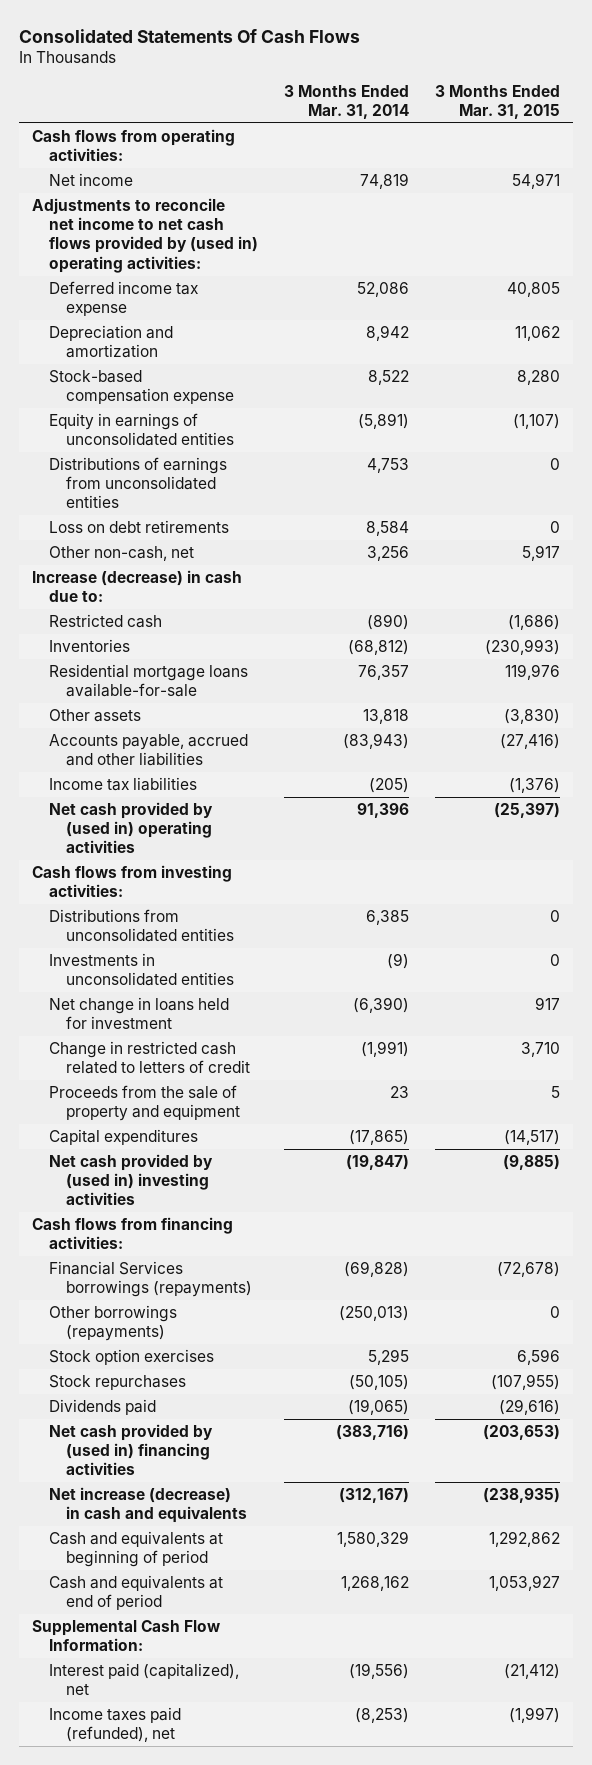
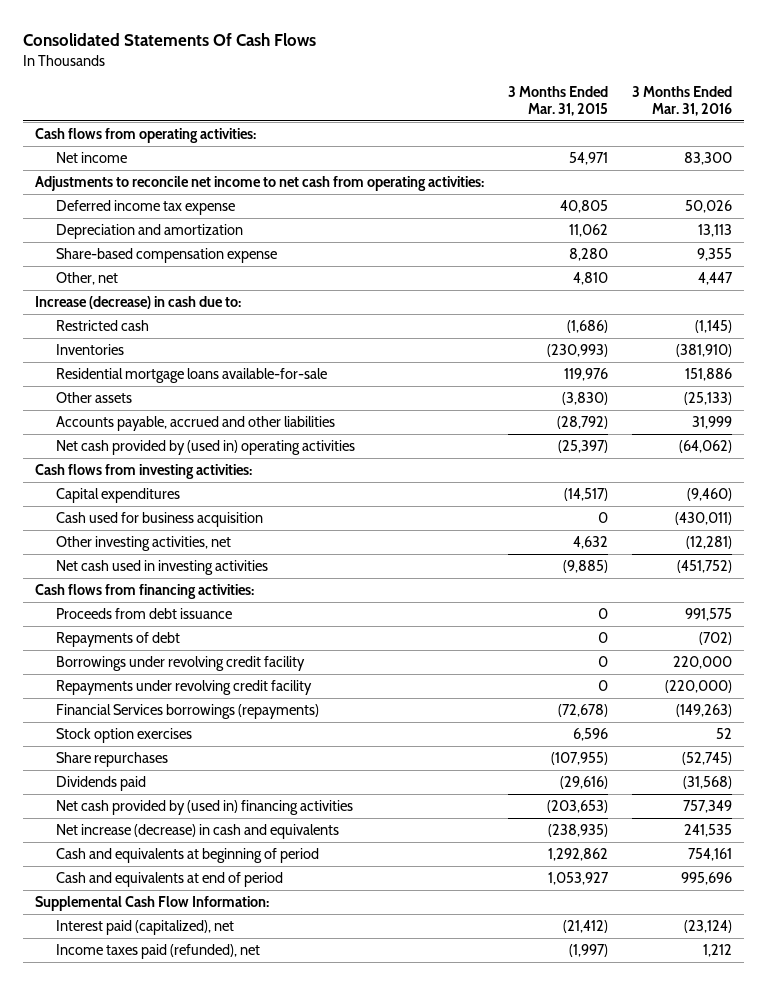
[284,84,410,120] 3 Months Ended Mar. 31, 2014 -> none
none -> [631,86,732,117] 3 Months Ended Mar. 31, 2016
[31,198,258,273] Adjustments to reconcile net income to net cash flows provided by (used in) operating activities: -> [35,175,485,191] Adjustments to reconcile net income to net cash from operating activities:
[48,413,235,447] Equity in earnings of unconsolidated entities -> none
[48,457,227,509] Distributions of earnings from unconsolidated entities -> none
[48,520,229,534] Loss on debt retirements -> none
[48,370,235,405] Stock-based compensation expense -> [56,247,278,263] Share-based compensation expense
[48,546,194,562] Other non-cash, net -> [56,271,119,285] Other, net
[522,545,561,562] 5,917 -> [572,271,608,285] 4,810
[48,777,197,792] Income tax liabilities -> none
[500,734,561,750] (27,416) -> [556,415,608,429] (28,792)
[48,909,235,943] Distributions from unconsolidated entities -> none
[48,953,235,987] Investments in unconsolidated entities -> none
[48,997,229,1030] Net change in loans held for investment -> none
[48,1041,251,1075] Change in restricted cash related to letters of credit -> none
[48,1085,241,1122] Proceeds from the sale of property and equipment -> none
none -> [56,511,264,527] Cash used for business acquisition
none -> [56,535,232,551] Other investing activities, net
[48,1154,213,1206] Net cash provided by (used in) investing activities -> [56,559,269,575] Net cash used in investing activities
none -> [56,607,233,619] Proceeds from debt issuance
none -> [56,631,181,647] Repayments of debt
none -> [56,655,306,671] Borrowings under revolving credit facility
none -> [56,679,313,695] Repayments under revolving credit facility
[48,1305,177,1342] Other borrowings (repayments) -> none
[48,1375,186,1391] Stock repurchases -> [56,751,169,767] Share repurchases

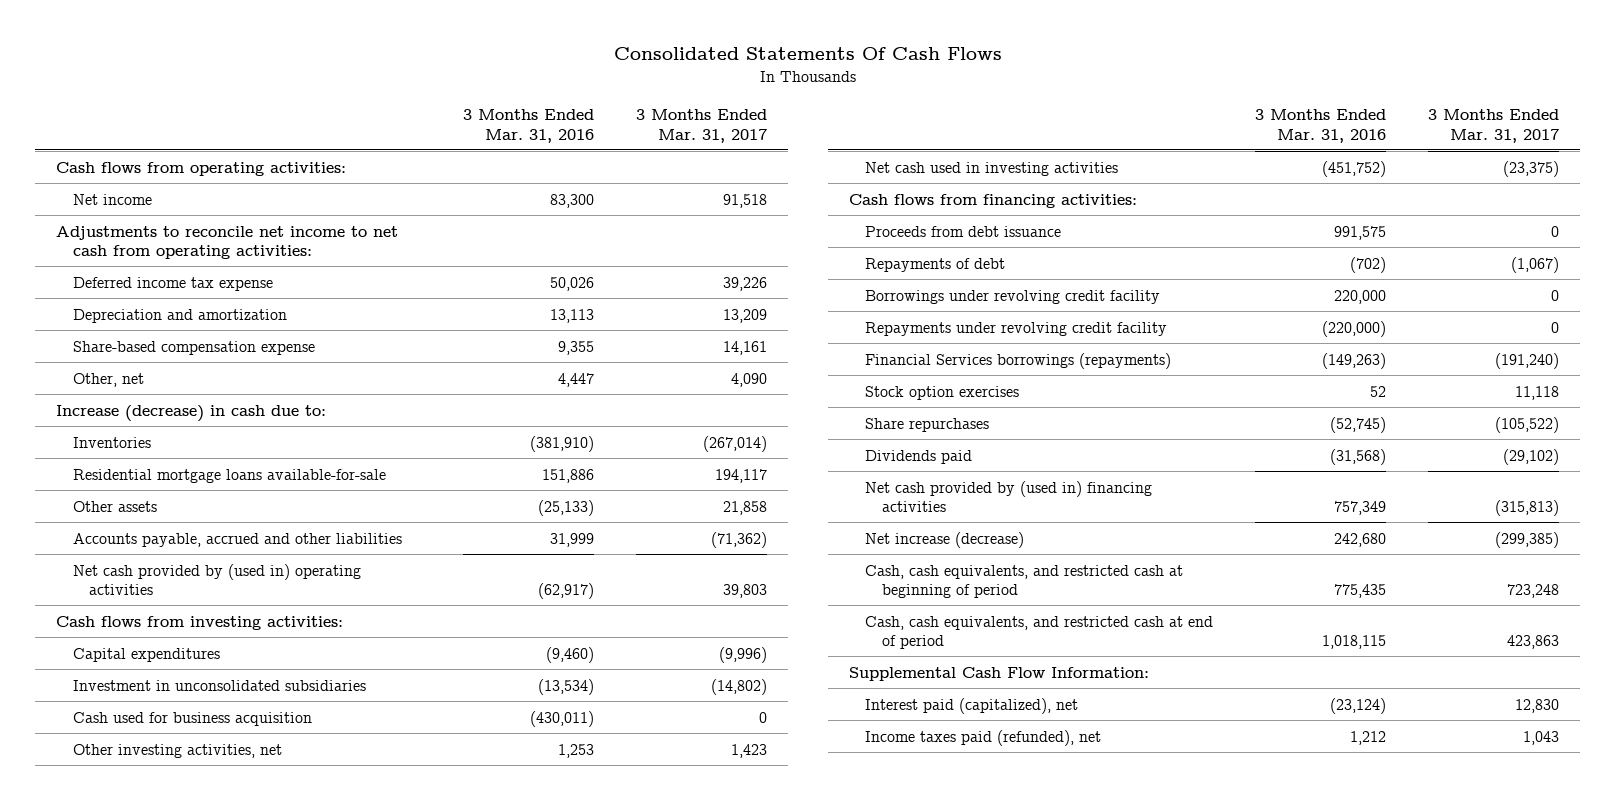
[507,86,608,117] 3 Months Ended Mar. 31, 2015 -> none
none -> [635,108,767,143] 3 Months Ended Mar. 31, 2017
[56,319,150,331] Restricted cash -> none
[678,439,732,453] (64,062) -> [537,583,594,600] (62,917)
none -> [72,679,366,691] Investment in unconsolidated subsidiaries
[685,535,732,549] (12,281) -> [557,743,594,758] 1,253
[56,823,340,839] Net increase (decrease) in cash and equivalents -> none
none -> [865,531,1025,548] Net increase (decrease)
[56,847,320,863] Cash and equivalents at beginning of period -> [865,564,1184,599] Cash, cash equivalents, and restricted cash at beginning of period
[687,847,732,861] 754,161 -> [1334,584,1387,599] 775,435
[56,871,284,887] Cash and equivalents at end of period -> [865,615,1214,650] Cash, cash equivalents, and restricted cash at end of period
[680,871,732,885] 995,696 -> [1322,635,1387,650] 1,018,115

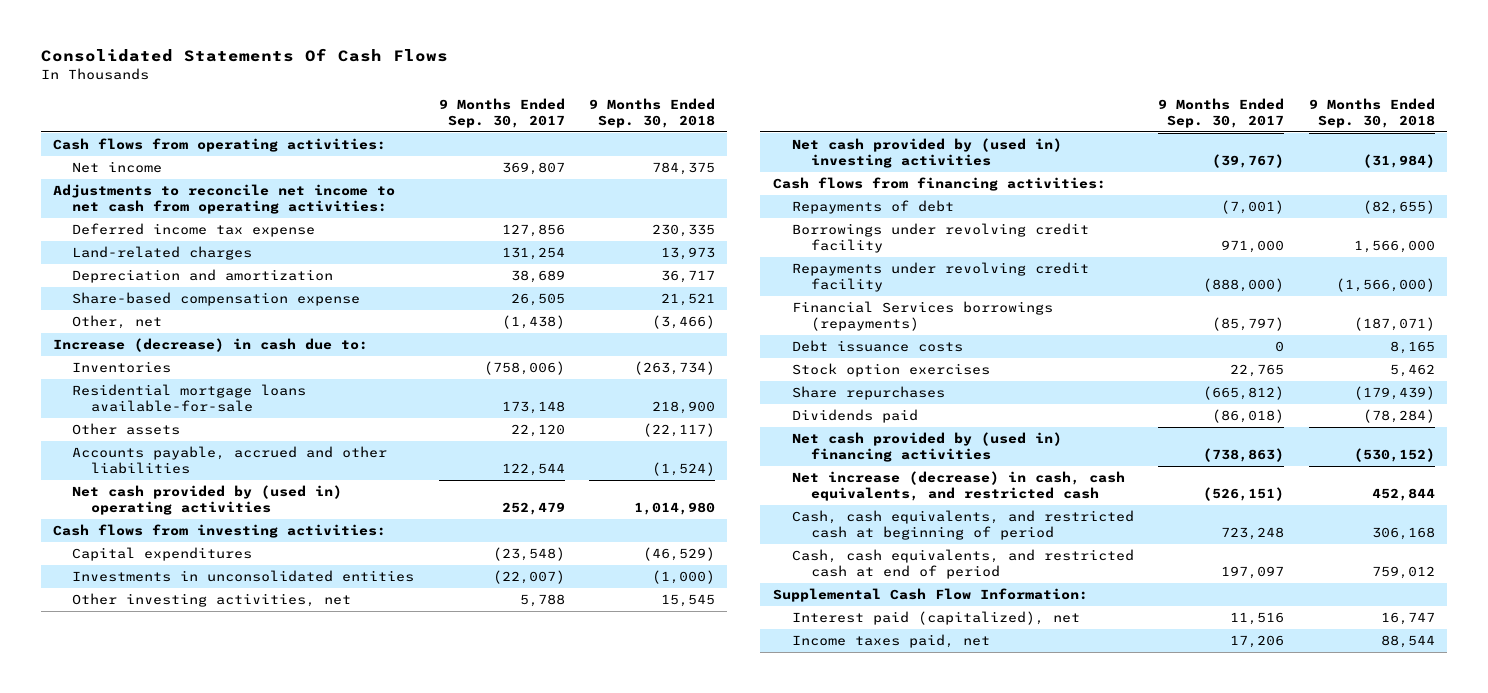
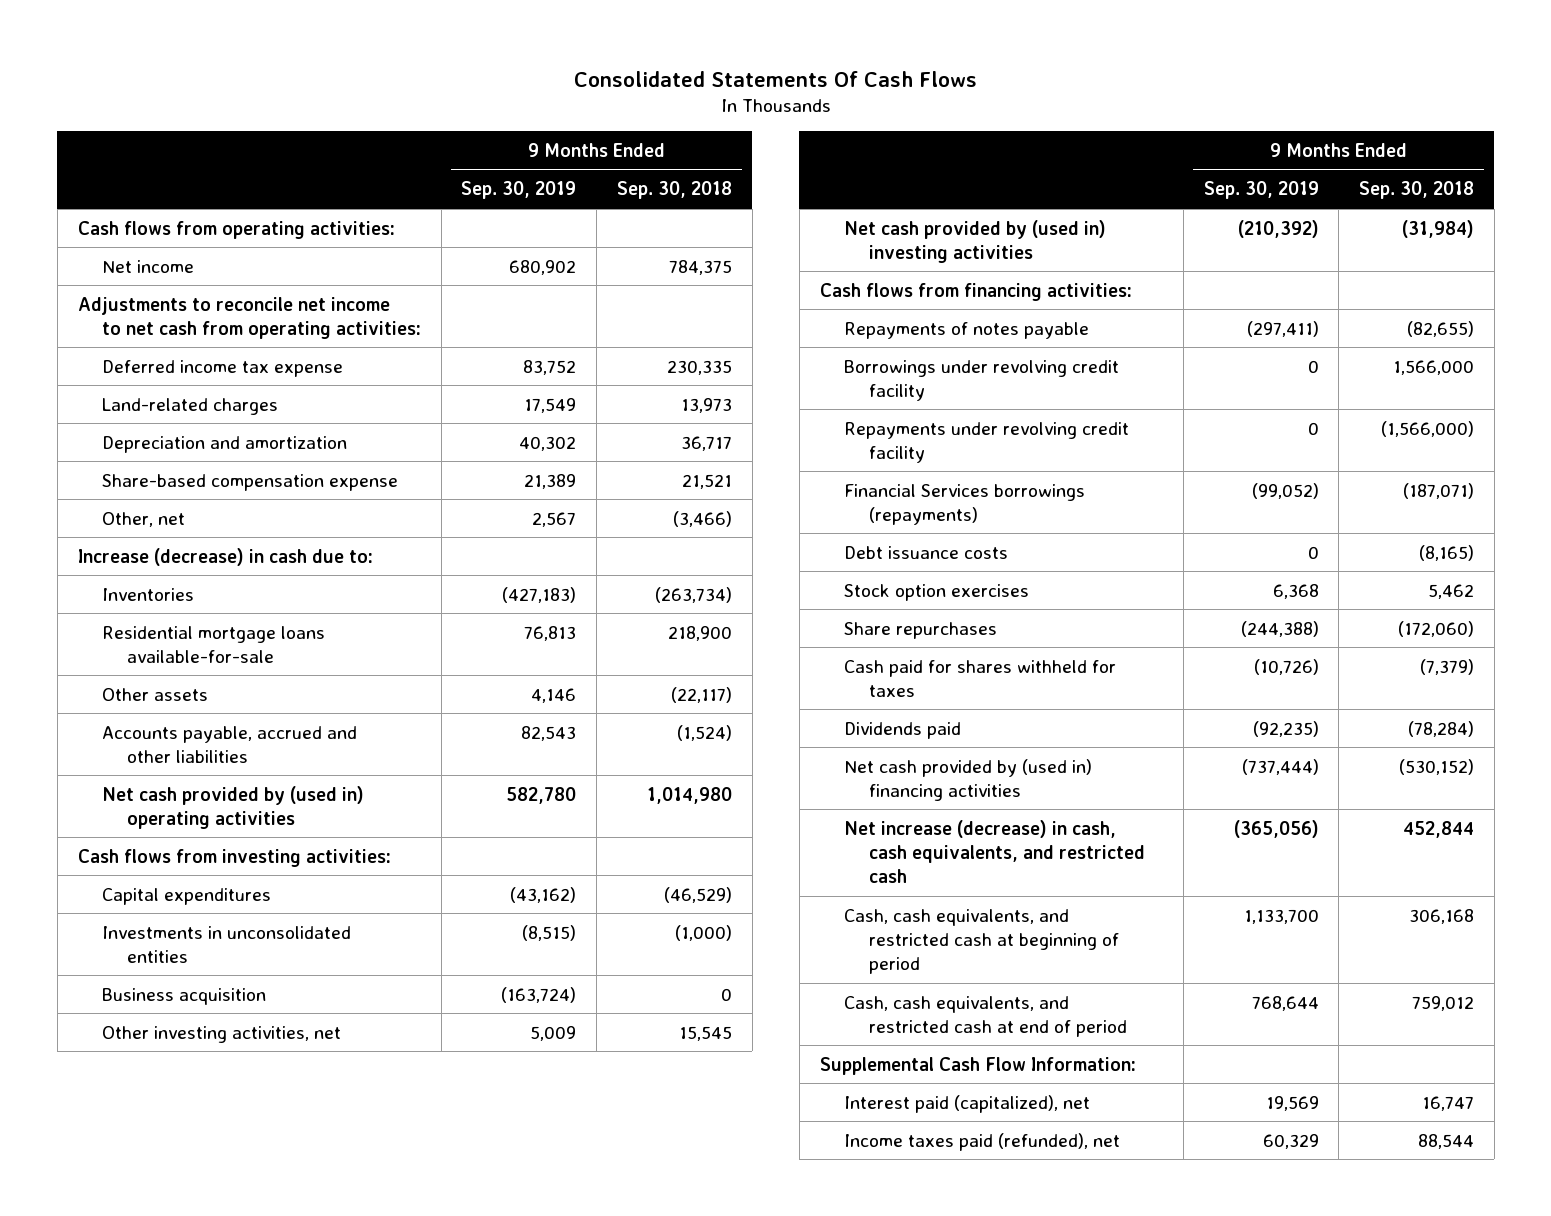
[438,97,565,128] 9 Months Ended Sep. 30, 2017 -> none
none -> [461,181,577,200] Sep. 30, 2019
none -> [102,987,267,1005] Business acquisition
[791,200,954,215] Repayments of debt -> [844,321,1090,339] Repayments of notes payable
[1389,341,1435,355] 8,165 -> [1418,544,1474,561] (8,165)
[1353,386,1435,401] (179,439) -> [1397,620,1474,637] (172,060)
none -> [844,659,1117,697] Cash paid for shares withheld for taxes
[791,634,990,649] Income taxes paid, net -> [844,1132,1121,1151] Income taxes paid (refunded), net

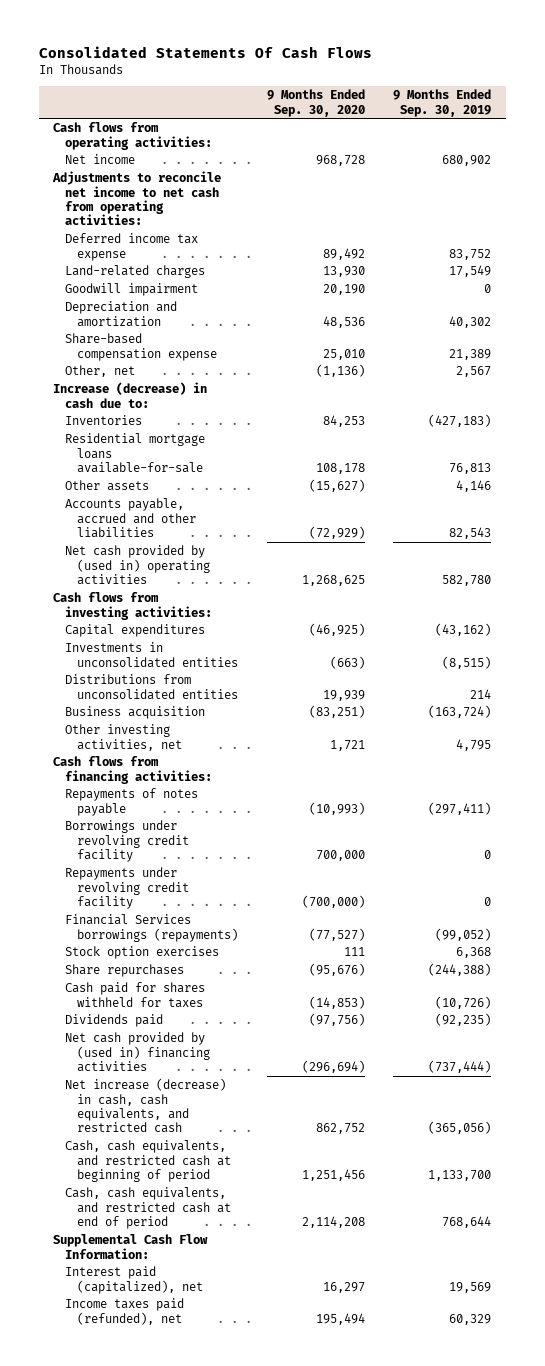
[616,181,732,200] Sep. 30, 2018 -> none
none -> [266,89,365,117] 9 Months Ended Sep. 30, 2020
none -> [65,283,199,297] Goodwill impairment
none -> [65,674,238,700] Distributions from unconsolidated entities
[844,219,1107,263] Net cash provided by (used in) investing activities -> none
[530,1025,577,1041] 5,009 -> [456,738,492,751] 4,795
[844,545,1009,559] Debt issuance costs -> none

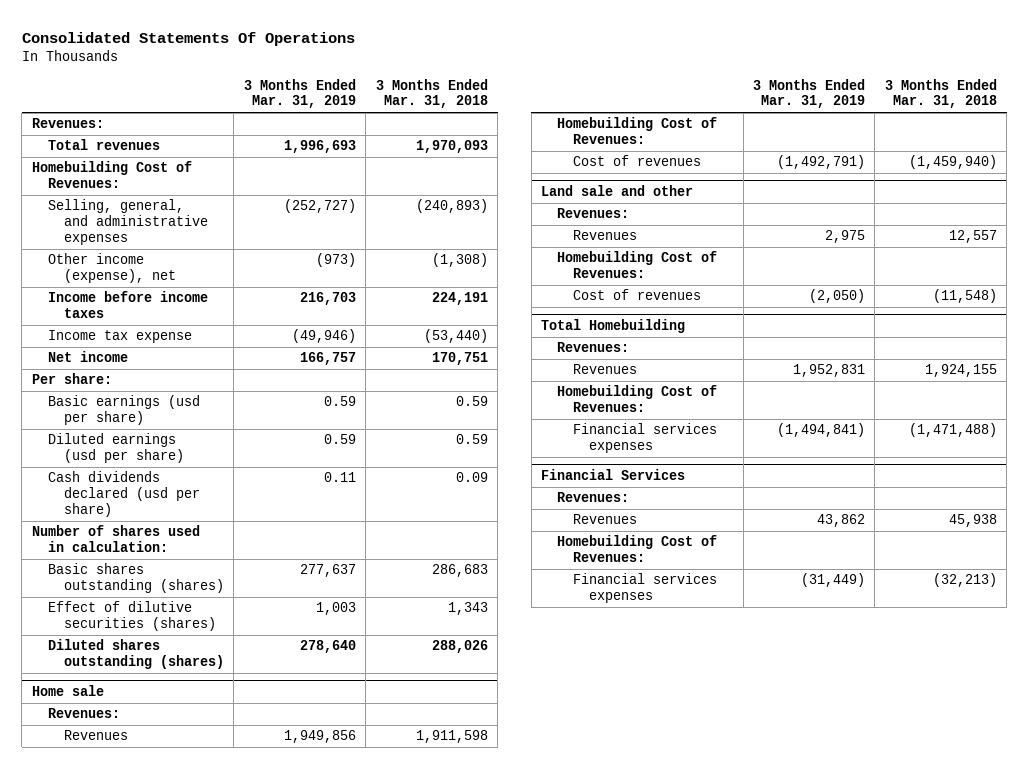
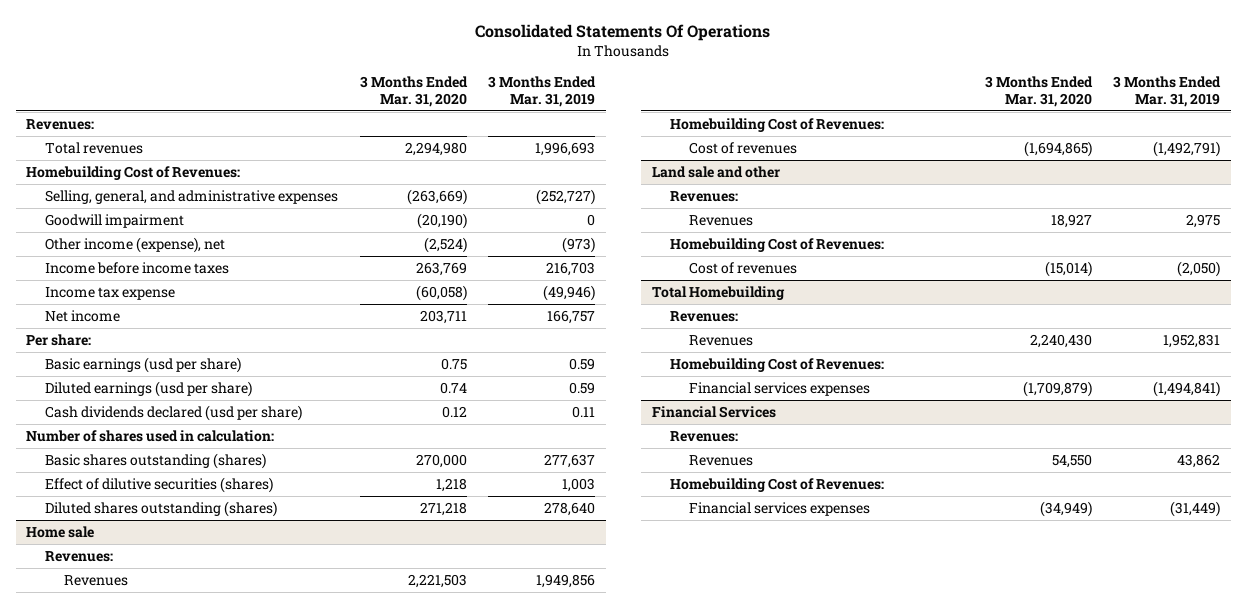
[375,78,488,109] 3 Months Ended Mar. 31, 2018 -> none
none -> [359,76,468,108] 3 Months Ended Mar. 31, 2020
none -> [45,213,185,228] Goodwill impairment

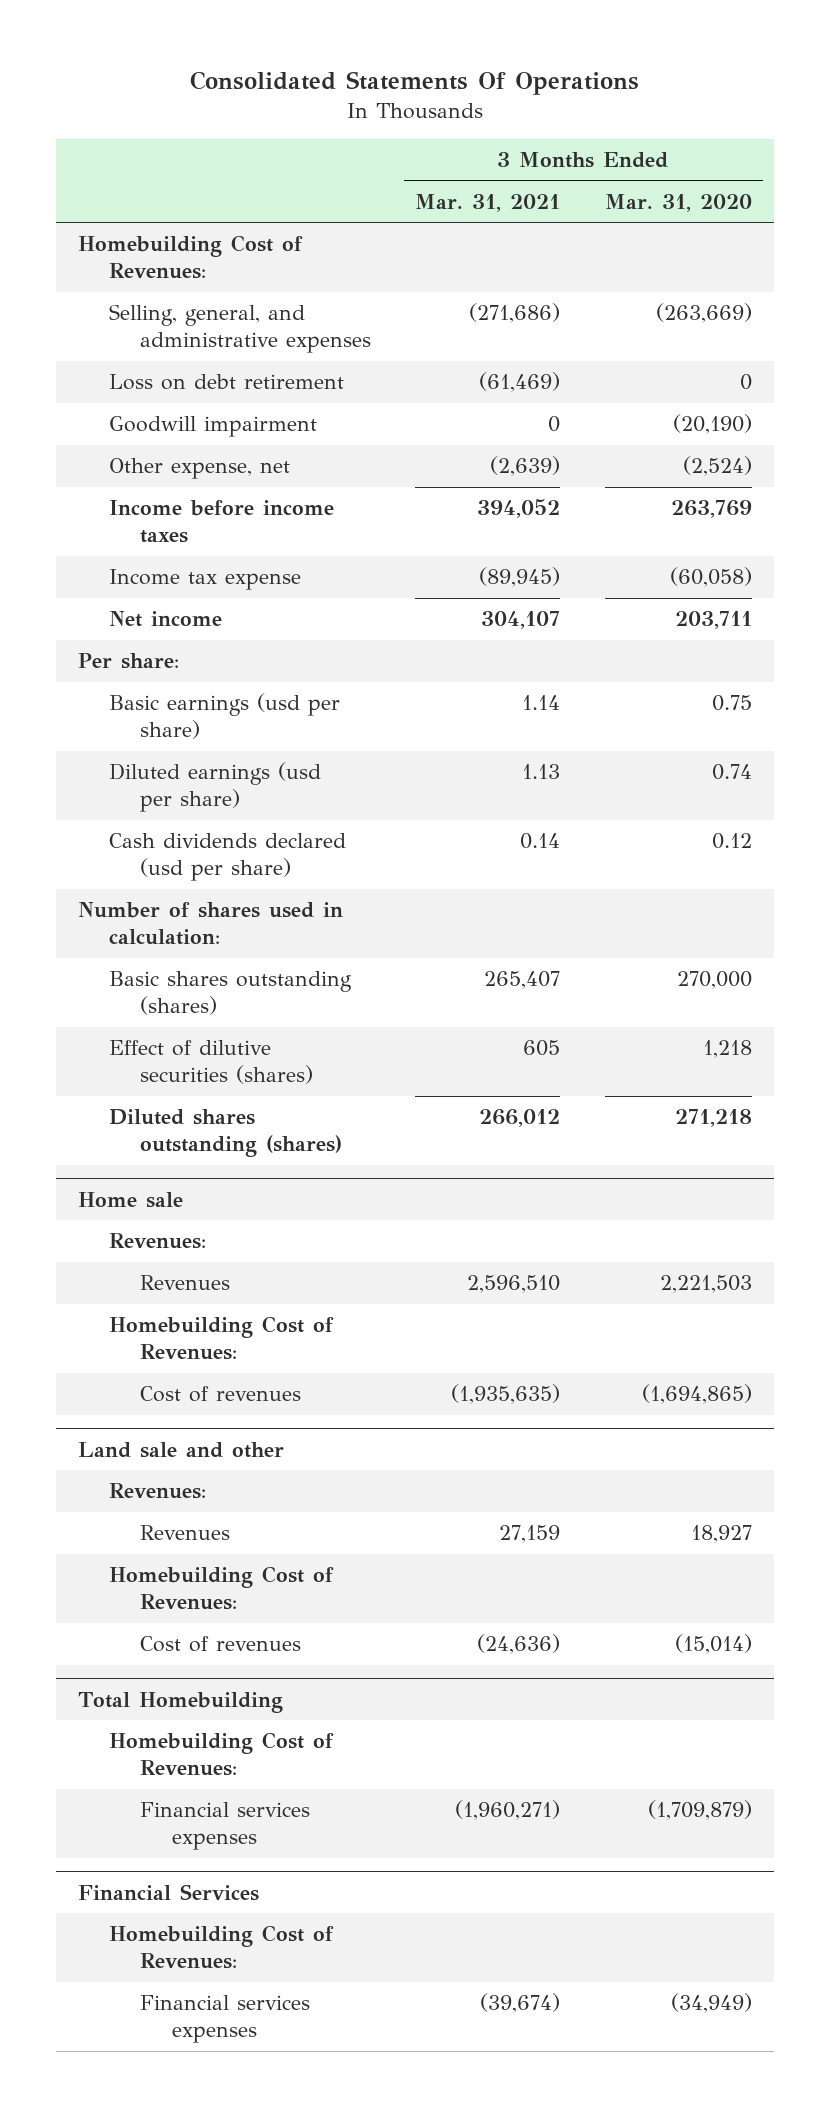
[488,76,597,108] 3 Months Ended Mar. 31, 2019 -> none
none -> [415,193,561,212] Mar. 31, 2021
[26,118,95,130] Revenues: -> none
[45,141,144,154] Total revenues -> none
none -> [109,374,345,391] Loss on debt retirement
[45,236,226,253] Other income (expense), net -> [109,458,291,480] Other expense, net
[670,310,739,322] Revenues: -> none
[688,334,753,346] Revenues -> none
[670,430,739,442] Revenues: -> none
[688,454,753,466] Revenues -> none

